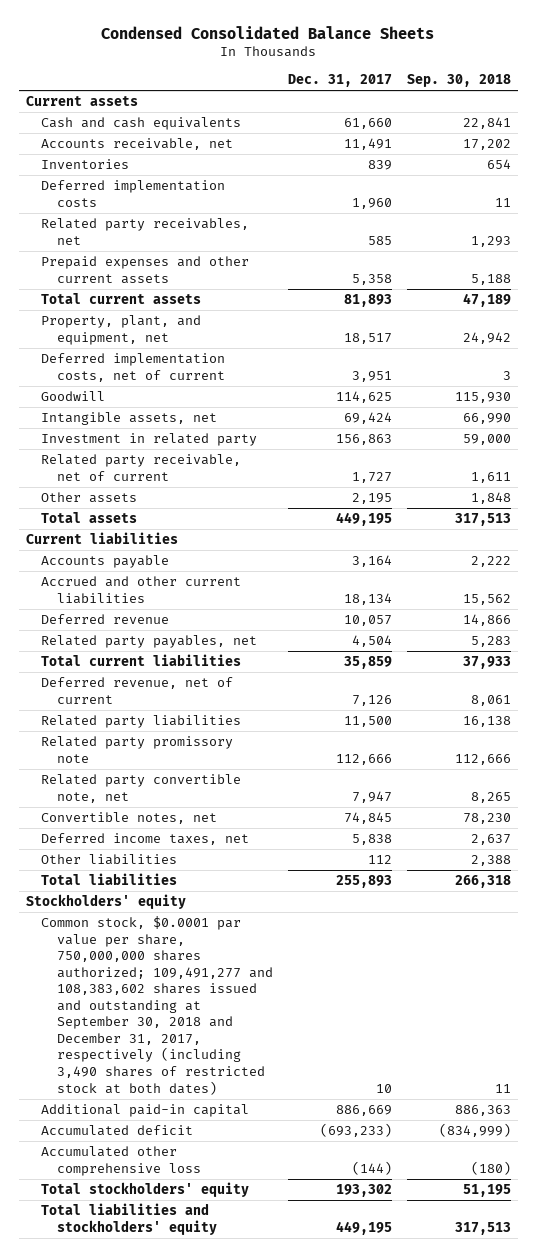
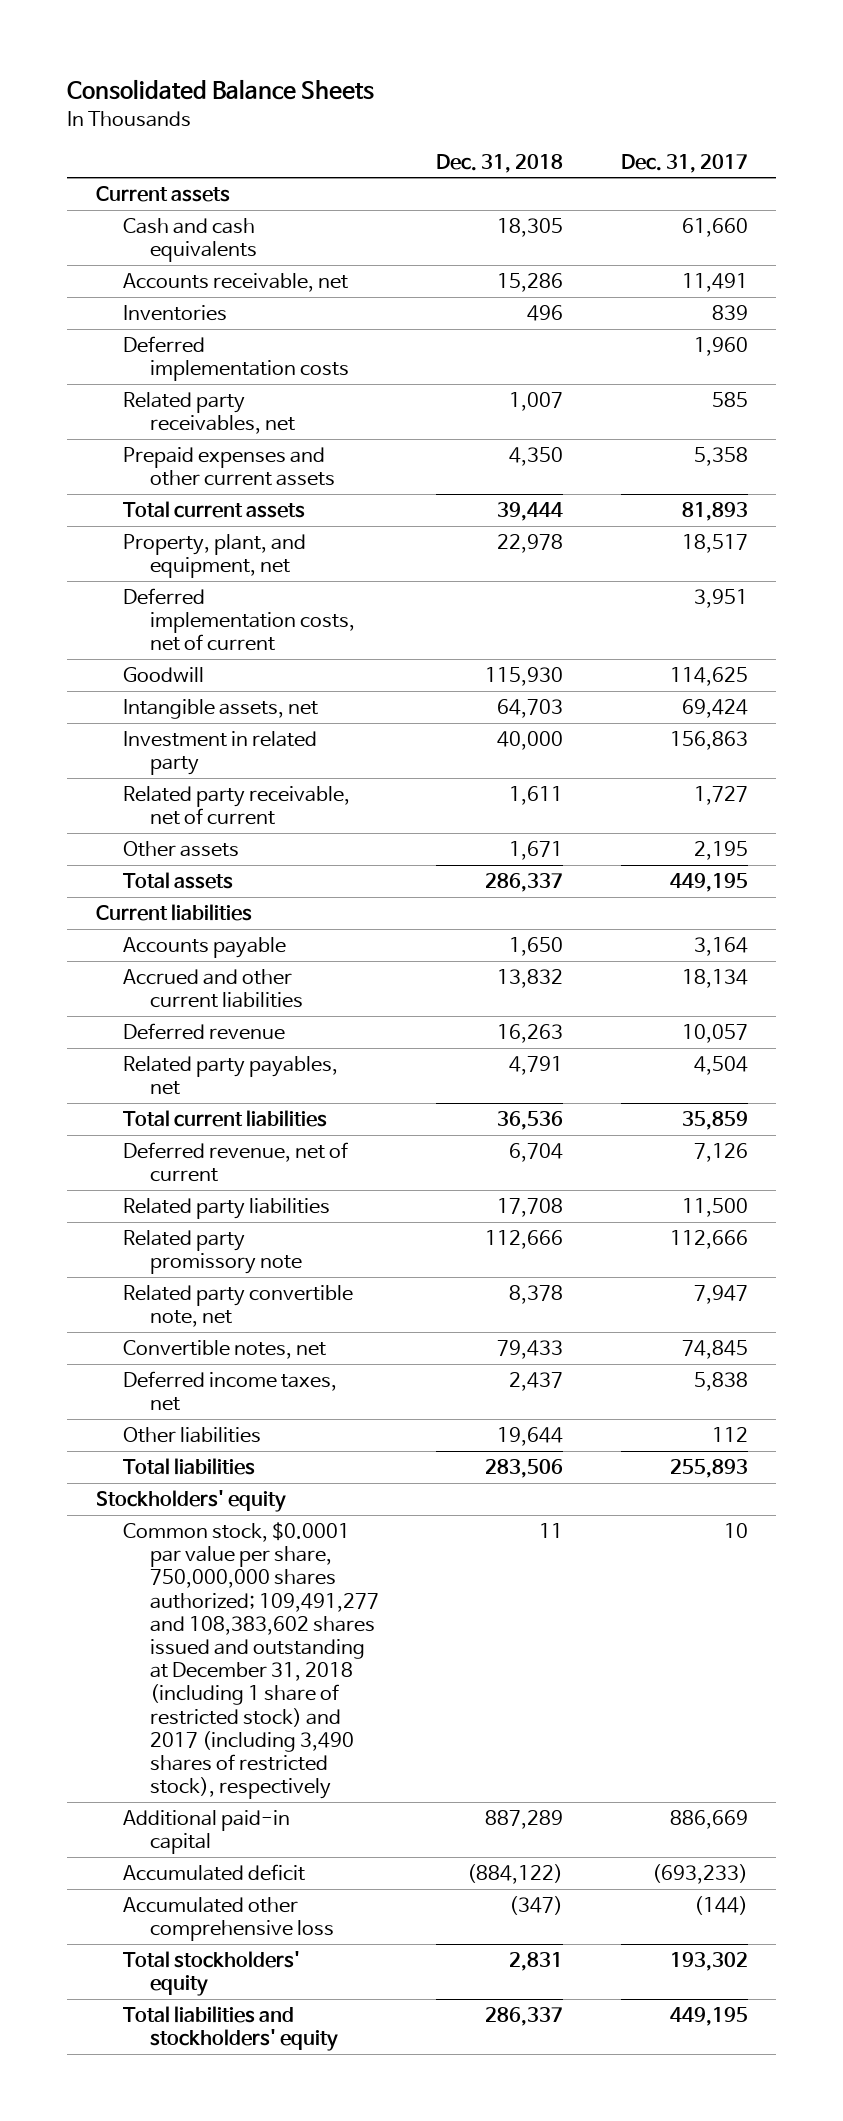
[101,25,435,39] Condensed Consolidated Balance Sheets -> [67,79,375,101] Consolidated Balance Sheets
[406,73,511,87] Sep. 30, 2018 -> none
none -> [436,153,564,173] Dec. 31, 2018
[41,916,273,1095] Common stock, $0.0001 par value per share, 750,000,000 shares authorized; 109,491,277 and 108,383,602 shares issued and outstanding at September 30, 2018 and December 31, 2017, respectively (including 3,490 shares of restricted stock at both dates) -> [123,1522,380,1800] Common stock, $0.0001 par value per share, 750,000,000 shares authorized; 109,491,277 and 108,383,602 shares issued and outstanding at December 31, 2018 (including 1 share of restricted stock) and 2017 (including 3,490 shares of restricted stock), respectively

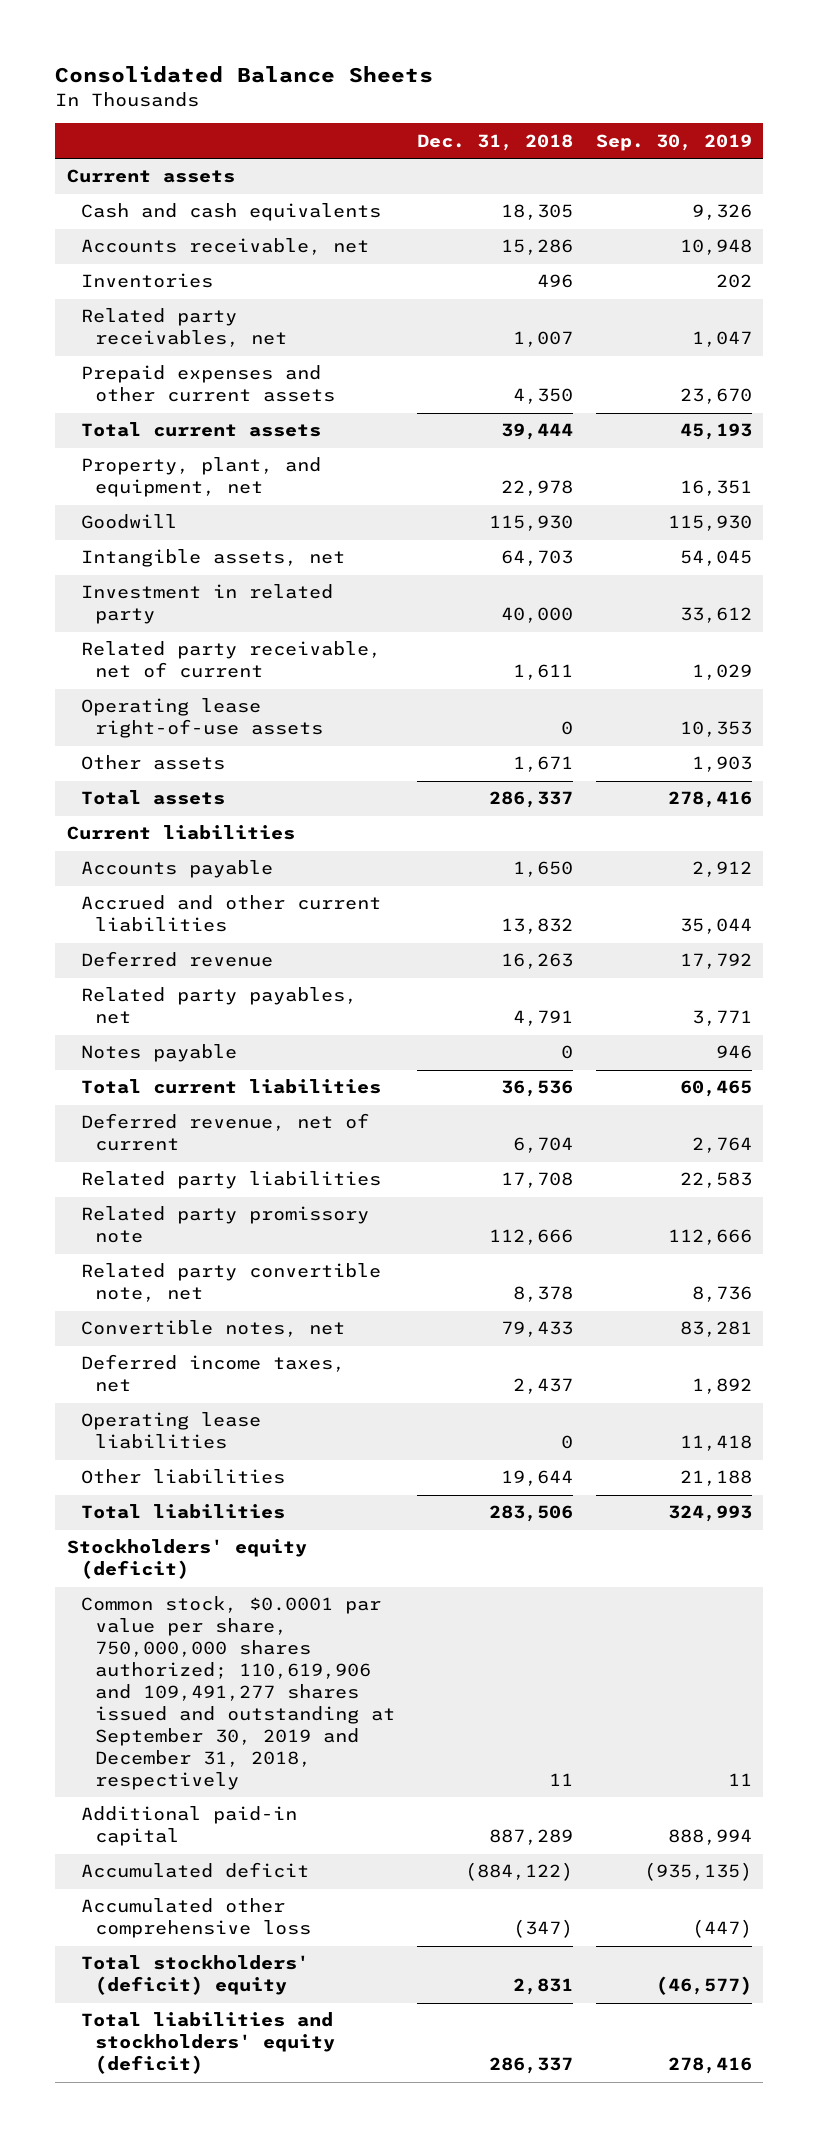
[620,153,748,173] Dec. 31, 2017 -> none
none -> [595,133,752,151] Sep. 30, 2019
[123,336,350,382] Deferred implementation costs -> none
[123,588,356,652] Deferred implementation costs, net of current -> none
none -> [80,698,323,739] Operating lease right-of-use assets
none -> [80,1044,237,1063] Notes payable
none -> [80,1412,261,1450] Operating lease liabilities
[95,1490,286,1513] Stockholders' equity -> [66,1539,307,1580] Stockholders' equity (deficit)
[123,1522,380,1800] Common stock, $0.0001 par value per share, 750,000,000 shares authorized; 109,491,277 and 108,383,602 shares issued and outstanding at December 31, 2018 (including 1 share of restricted stock) and 2017 (including 3,490 shares of restricted stock), respectively -> [80,1596,395,1791] Common stock, $0.0001 par value per share, 750,000,000 shares authorized; 110,619,906 and 109,491,277 shares issued and outstanding at September 30, 2019 and December 31, 2018, respectively
[123,1951,301,1997] Total stockholders' equity -> [80,1955,309,1996] Total stockholders' (deficit) equity
[123,2006,339,2052] Total liabilities and stockholders' equity -> [80,2012,335,2075] Total liabilities and stockholders' equity (deficit)

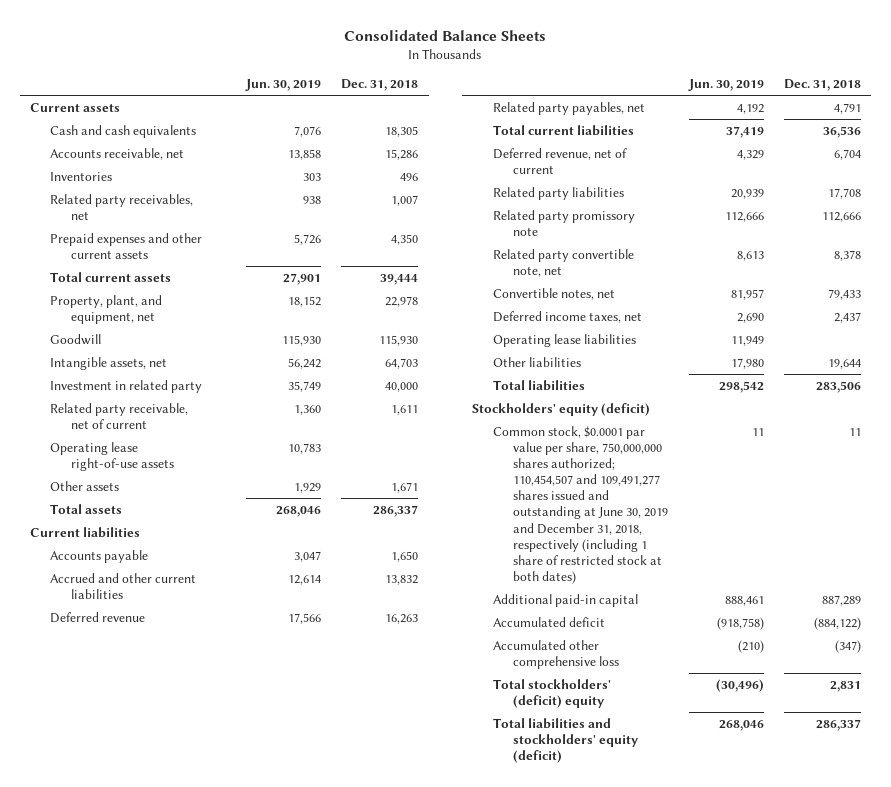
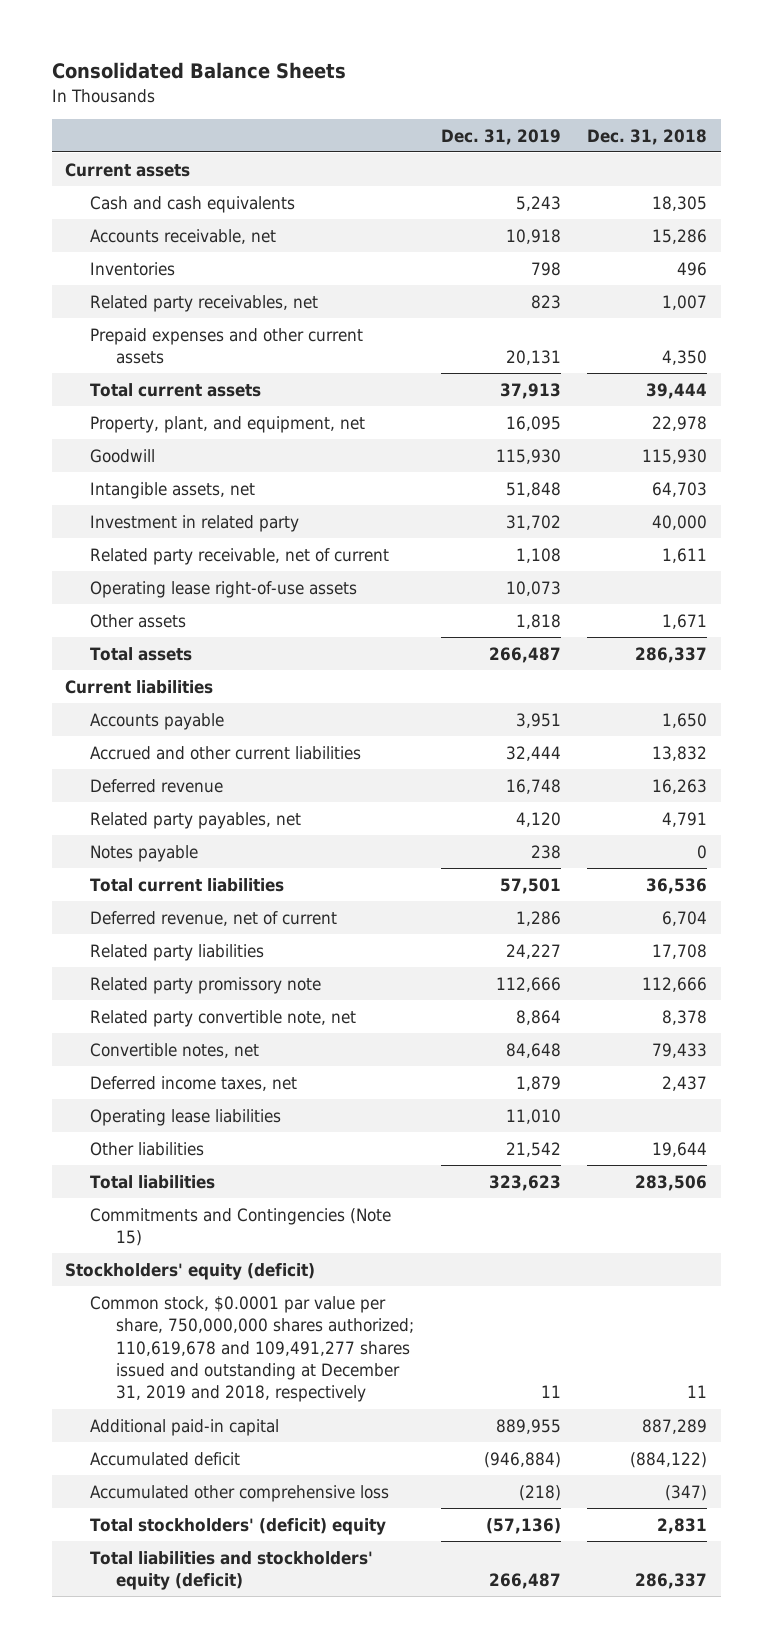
[245,79,322,92] Jun. 30, 2019 -> none
none -> [440,128,561,145] Dec. 31, 2019
none -> [90,844,199,862] Notes payable
none -> [90,1207,392,1247] Commitments and Contingencies (Note 15)
[492,425,669,584] Common stock, $0.0001 par value per share, 750,000,000 shares authorized; 110,454,507 and 109,491,277 shares issued and outstanding at June 30, 2019 and December 31, 2018, respectively (including 1 share of restricted stock at both dates) -> [90,1295,414,1403] Common stock, $0.0001 par value per share, 750,000,000 shares authorized; 110,619,678 and 109,491,277 shares issued and outstanding at December 31, 2019 and 2018, respectively

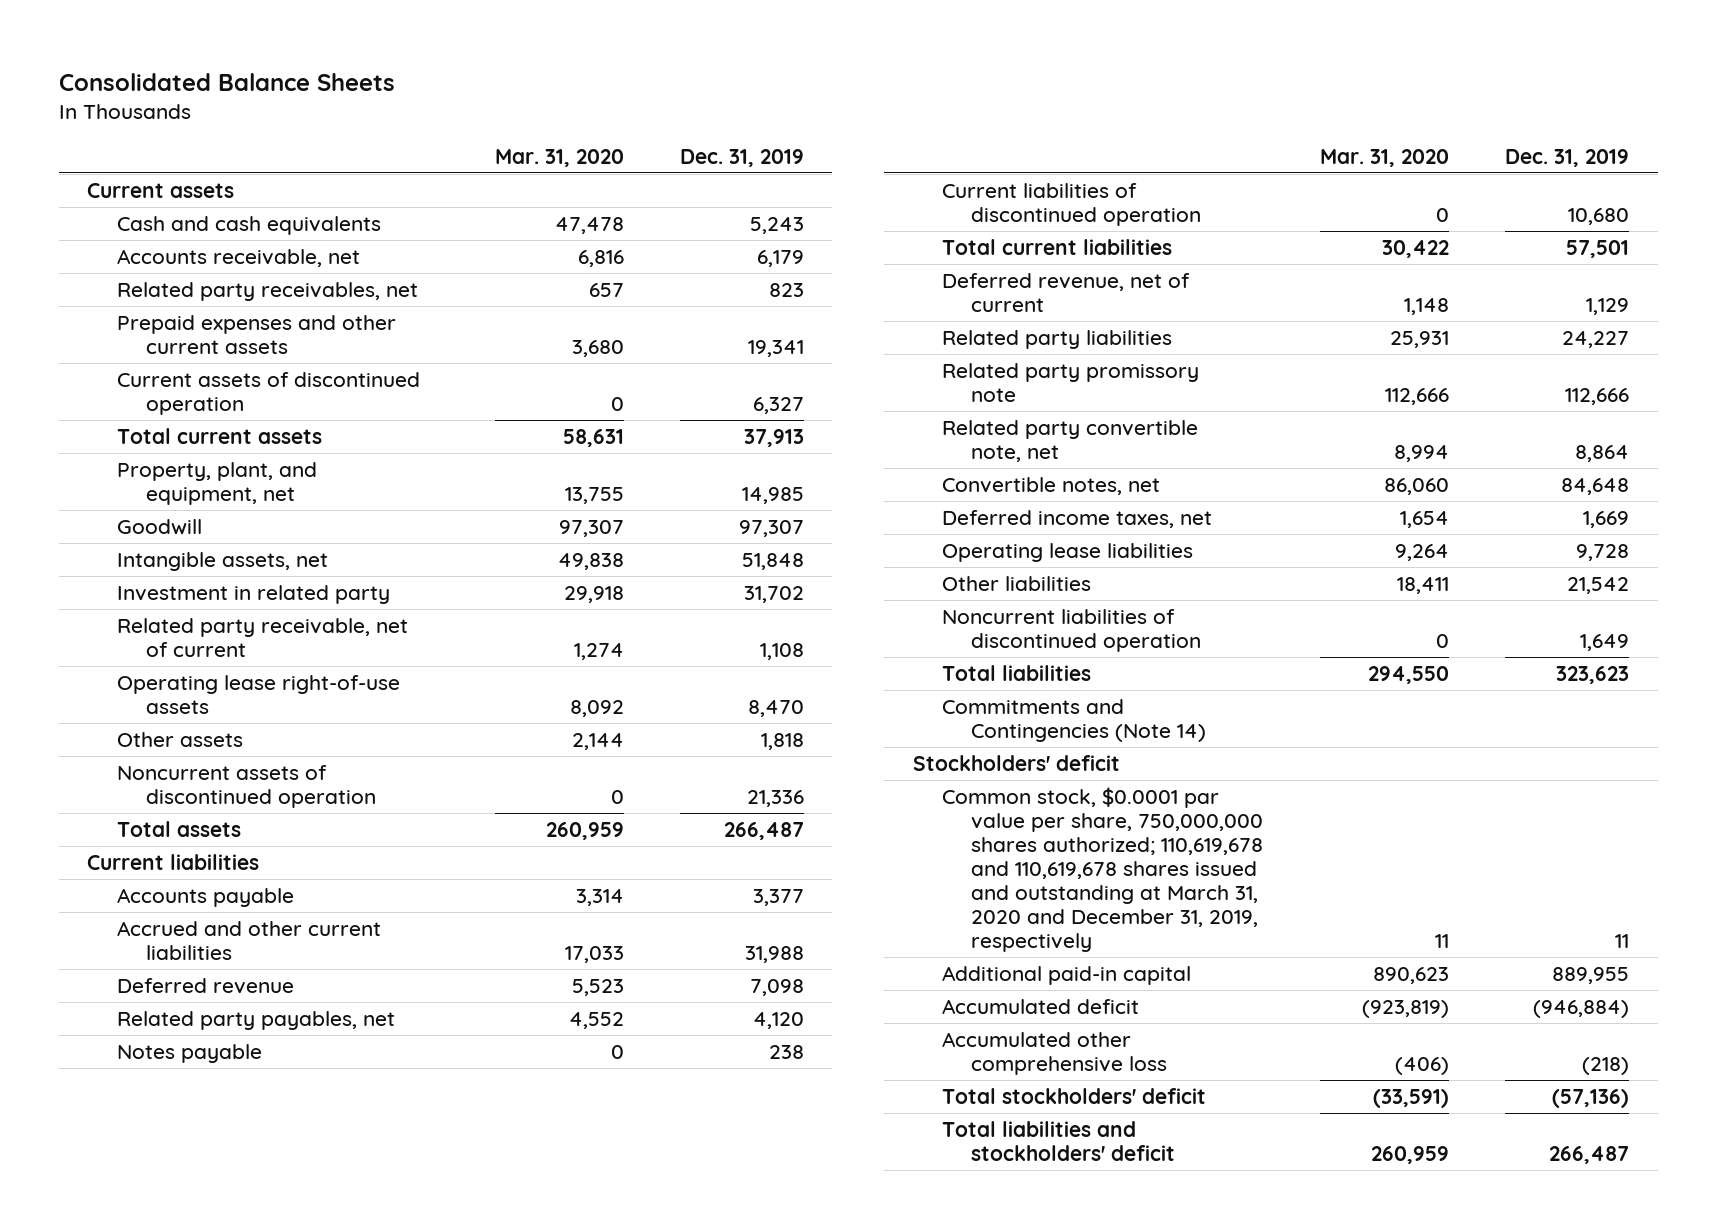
[587,128,708,145] Dec. 31, 2018 -> none
none -> [494,148,624,167] Mar. 31, 2020
[90,261,176,276] Inventories -> none
[505,228,561,244] 10,918 -> [757,249,805,267] 6,179
[505,350,561,366] 20,131 -> [748,339,805,357] 19,341
none -> [116,371,420,415] Current assets of discontinued operation
[505,415,561,431] 16,095 -> [742,486,805,504] 14,985
[495,448,561,464] 115,930 -> [739,519,805,537] 97,307
[505,580,561,596] 10,073 -> [748,699,805,717] 8,470
none -> [116,764,377,808] Noncurrent assets of discontinued operation
[515,712,561,728] 3,951 -> [753,888,805,906] 3,377
[505,745,561,761] 32,444 -> [745,945,805,963] 31,988
[505,778,561,794] 16,748 -> [750,978,805,996] 7,098
none -> [942,182,1202,226] Current liabilities of discontinued operation
[515,910,561,926] 1,286 -> [1586,297,1630,315] 1,129
[515,1075,561,1091] 1,879 -> [1583,510,1630,528] 1,669
[505,1108,561,1124] 11,010 -> [1576,543,1630,561] 9,728
none -> [942,608,1202,652] Noncurrent liabilities of discontinued operation
[90,1207,392,1247] Commitments and Contingencies (Note 15) -> [942,698,1207,742] Commitments and Contingencies (Note 14)
[65,1262,316,1280] Stockholders' equity (deficit) -> [912,754,1120,771] Stockholders' deficit
[90,1295,414,1403] Common stock, $0.0001 par value per share, 750,000,000 shares authorized; 110,619,678 and 109,491,277 shares issued and outstanding at December 31, 2019 and 2018, respectively -> [942,786,1264,952] Common stock, $0.0001 par value per share, 750,000,000 shares authorized; 110,619,678 and 110,619,678 shares issued and outstanding at March 31, 2020 and December 31, 2019, respectively
[90,1517,387,1535] Total stockholders' (deficit) equity -> [942,1087,1207,1104] Total stockholders' deficit
[90,1550,374,1591] Total liabilities and stockholders' equity (deficit) -> [942,1120,1176,1161] Total liabilities and stockholders' deficit

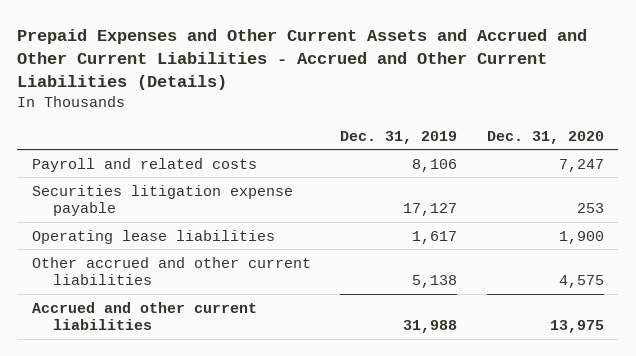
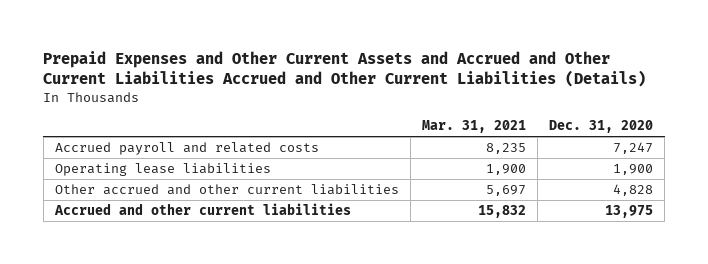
[17,28,588,90] Prepaid Expenses and Other Current Assets and Accrued and Other Current Liabilities - Accrued and Other Current Liabilities (Details) -> [43,50,647,88] Prepaid Expenses and Other Current Assets and Accrued and Other Current Liabilities Accrued and Other Current Liabilities (Details)
[340,130,458,144] Dec. 31, 2019 -> none
none -> [421,120,526,134] Mar. 31, 2021
[31,184,293,217] Securities litigation expense payable -> none
[31,157,257,172] Payroll and related costs -> [54,142,319,156] Accrued payroll and related costs
[558,275,604,289] 4,575 -> [613,184,654,197] 4,828

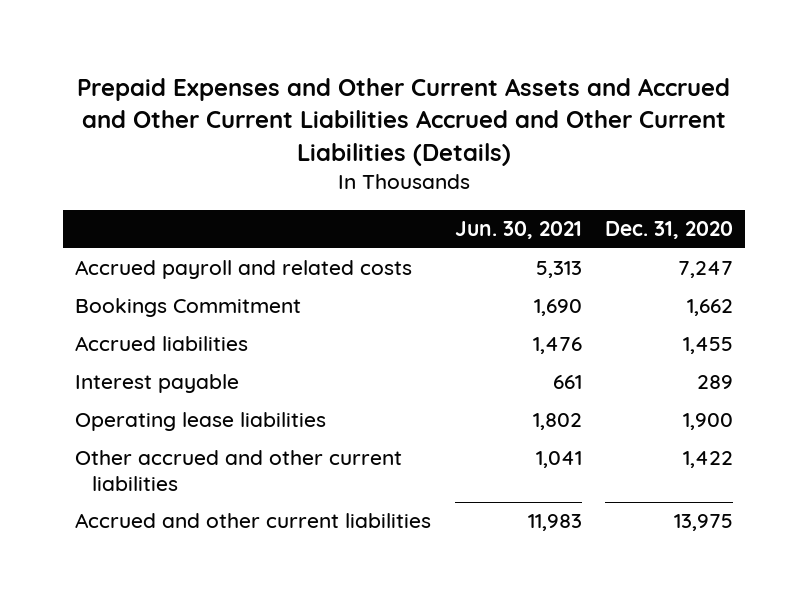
[421,120,526,134] Mar. 31, 2021 -> none
none -> [454,221,582,240] Jun. 30, 2021
none -> [75,298,302,318] Bookings Commitment
none -> [75,336,249,352] Accrued liabilities
none -> [75,374,240,394] Interest payable
[613,184,654,197] 4,828 -> [683,451,734,469] 1,422

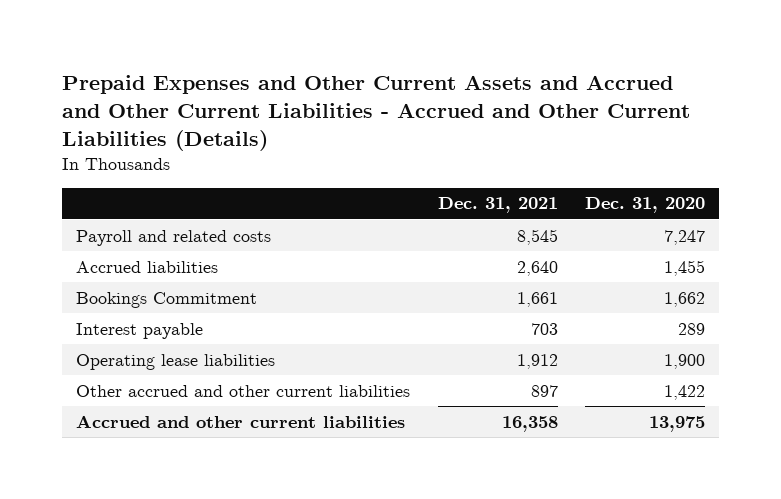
[77,77,731,166] Prepaid Expenses and Other Current Assets and Accrued and Other Current Liabilities Accrued and Other Current Liabilities (Details) -> [62,74,691,151] Prepaid Expenses and Other Current Assets and Accrued and Other Current Liabilities - Accrued and Other Current Liabilities (Details)
[454,221,582,240] Jun. 30, 2021 -> none
none -> [437,197,558,214] Dec. 31, 2021
[75,260,413,280] Accrued payroll and related costs -> [76,229,272,246] Payroll and related costs
[75,298,302,318] Bookings Commitment -> [76,291,258,308] Bookings Commitment

